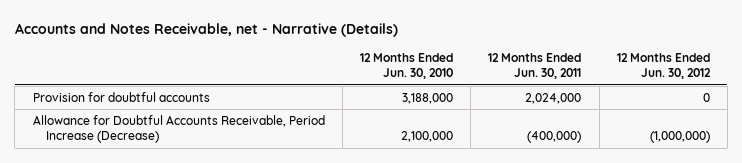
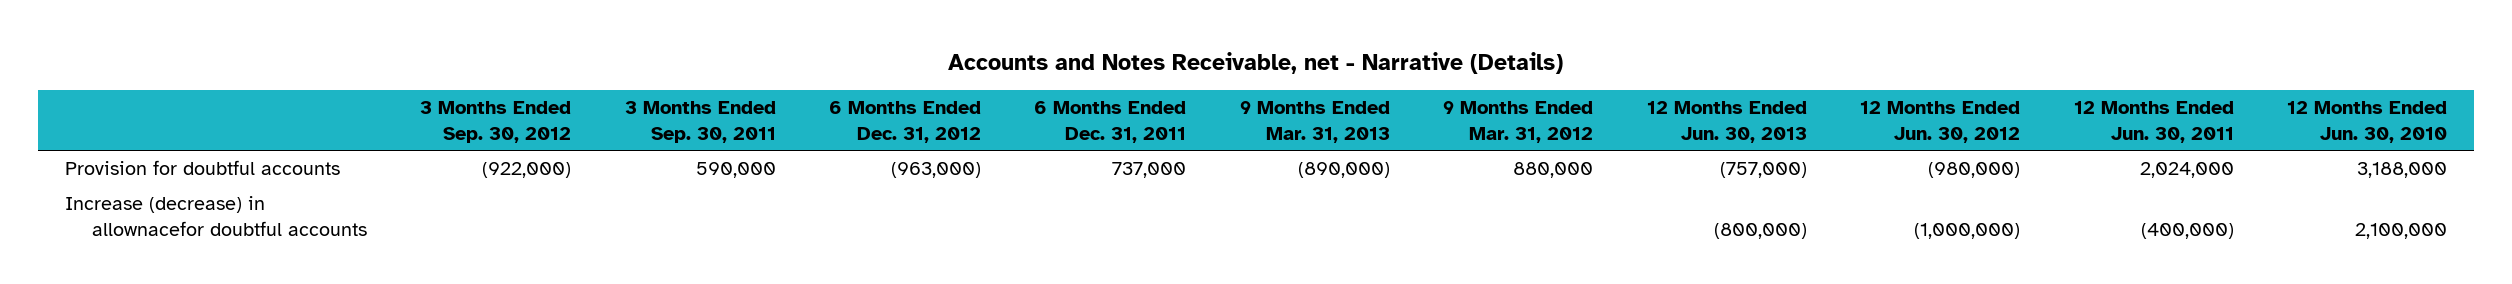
none -> [420,101,572,143] 3 Months Ended Sep. 30, 2012
none -> [624,101,776,143] 3 Months Ended Sep. 30, 2011
none -> [828,101,981,143] 6 Months Ended Dec. 31, 2012
none -> [1034,101,1187,143] 6 Months Ended Dec. 31, 2011
none -> [1239,101,1390,143] 9 Months Ended Mar. 31, 2013
none -> [1443,101,1594,143] 9 Months Ended Mar. 31, 2012
none -> [1646,101,1807,143] 12 Months Ended Jun. 30, 2013
[702,93,710,103] 0 -> [1928,162,2021,179] (980,000)
[32,115,325,144] Allowance for Doubtful Accounts Receivable, Period Increase (Decrease) -> [65,196,367,236] Increase (decrease) in allownacefor doubtful accounts

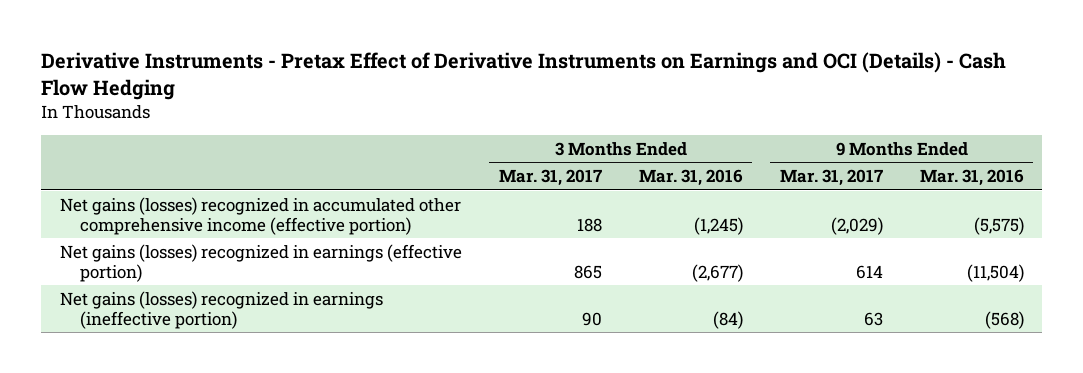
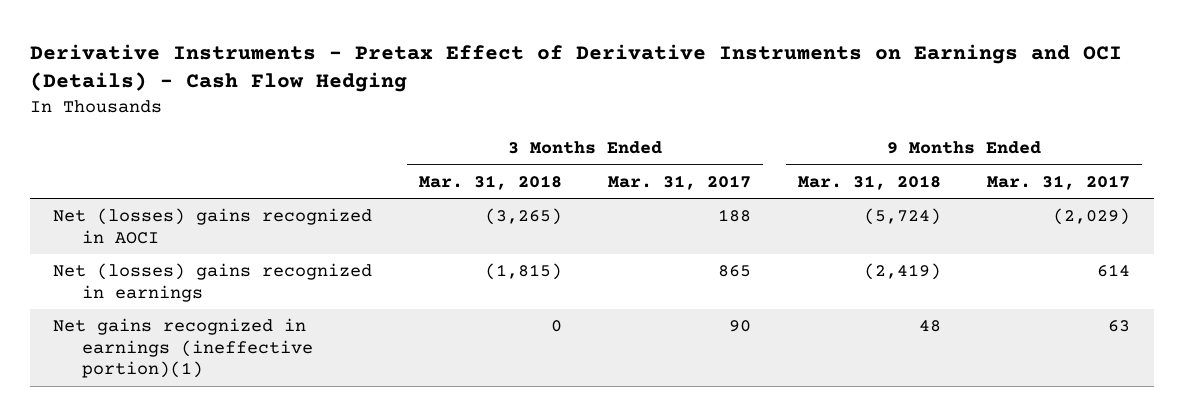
[638,169,743,187] Mar. 31, 2016 -> none
[919,169,1024,187] Mar. 31, 2016 -> none
none -> [418,174,562,190] Mar. 31, 2018
none -> [797,174,941,190] Mar. 31, 2018
[59,196,461,235] Net gains (losses) recognized in accumulated other comprehensive income (effective portion) -> [53,208,373,244] Net (losses) gains recognized in AOCI
[59,243,462,282] Net gains (losses) recognized in earnings (effective portion) -> [53,263,373,302] Net (losses) gains recognized in earnings
[59,290,383,329] Net gains (losses) recognized in earnings (ineffective portion) -> [53,318,314,379] Net gains recognized in earnings (ineffective portion)(1)

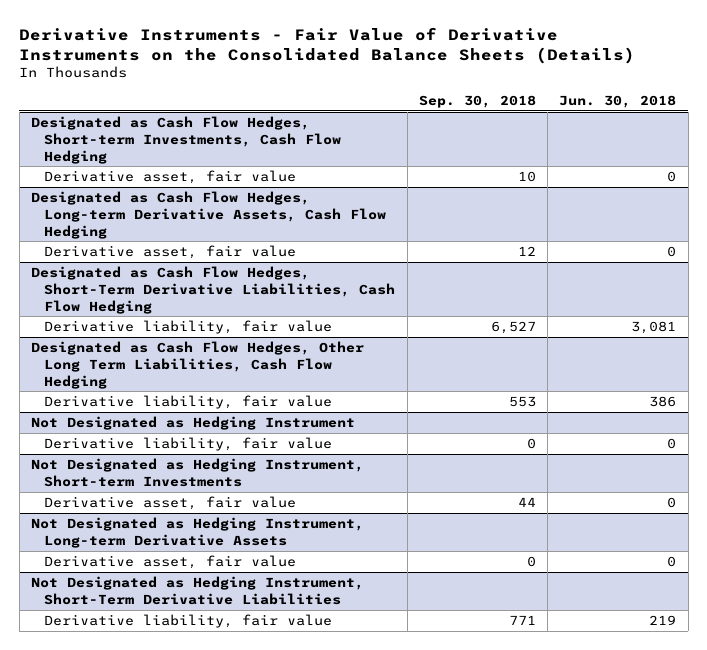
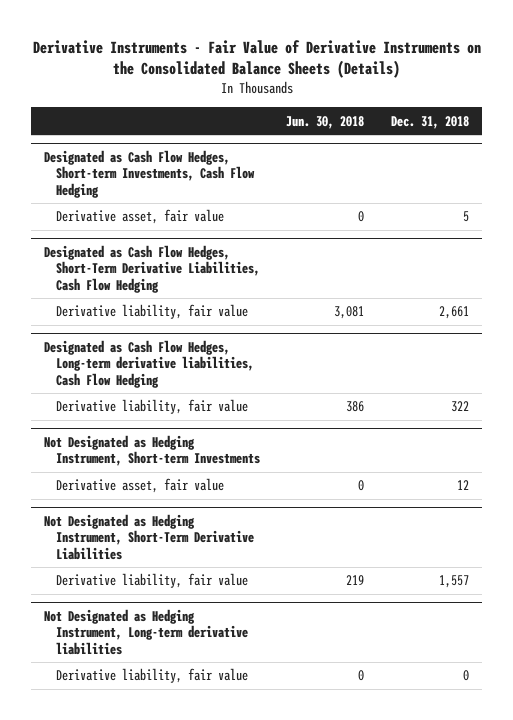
[418,95,536,109] Sep. 30, 2018 -> none
none -> [390,115,469,129] Dec. 31, 2018
[31,190,387,239] Designated as Cash Flow Hedges, Long-term Derivative Assets, Cash Flow Hedging -> none
[44,244,297,259] Derivative asset, fair value -> none
[31,340,365,389] Designated as Cash Flow Hedges, Other Long Term Liabilities, Cash Flow Hedging -> [44,339,255,388] Designated as Cash Flow Hedges, Long-term derivative liabilities, Cash Flow Hedging
[31,415,356,430] Not Designated as Hedging Instrument -> none
[44,436,333,451] Derivative liability, fair value -> none
[31,516,365,548] Not Designated as Hedging Instrument, Long-term Derivative Assets -> none
[44,554,297,569] Derivative asset, fair value -> none
none -> [44,608,249,655] Not Designated as Hedging Instrument, Long-term derivative liabilities
none -> [56,668,249,684] Derivative liability, fair value

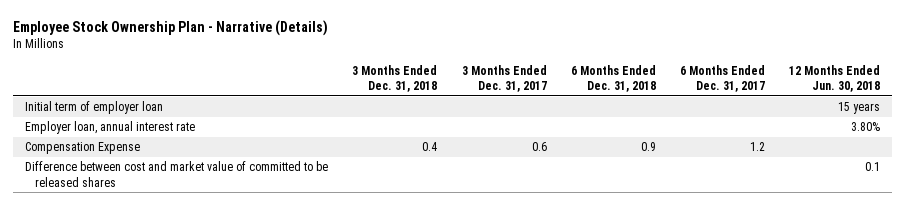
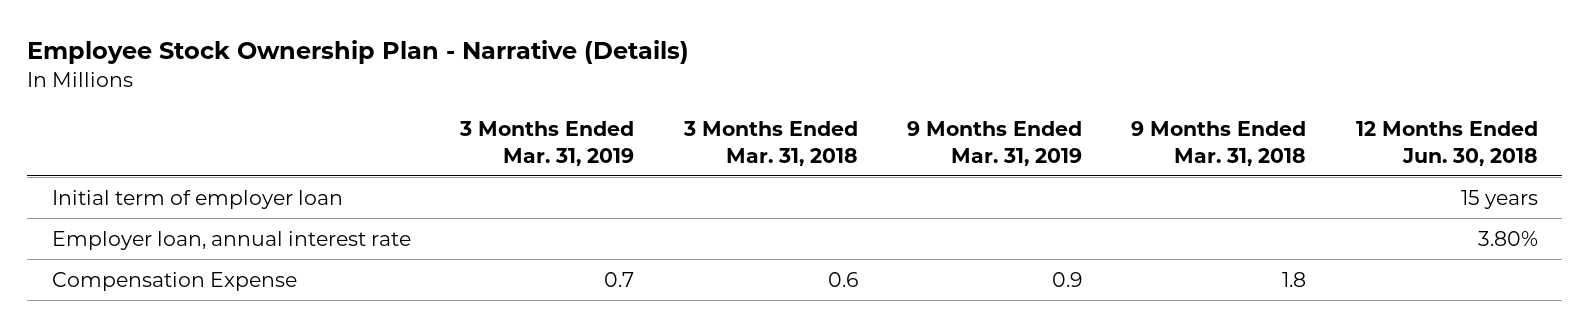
[352,64,438,93] 3 Months Ended Dec. 31, 2018 -> none
[461,64,547,93] 3 Months Ended Dec. 31, 2017 -> none
[570,64,656,93] 6 Months Ended Dec. 31, 2018 -> none
[679,64,765,93] 6 Months Ended Dec. 31, 2017 -> none
none -> [459,120,635,166] 3 Months Ended Mar. 31, 2019
none -> [682,120,858,166] 3 Months Ended Mar. 31, 2018
none -> [907,120,1083,166] 9 Months Ended Mar. 31, 2019
none -> [1131,120,1307,166] 9 Months Ended Mar. 31, 2018
[25,161,329,187] Difference between cost and market value of committed to be released shares -> none

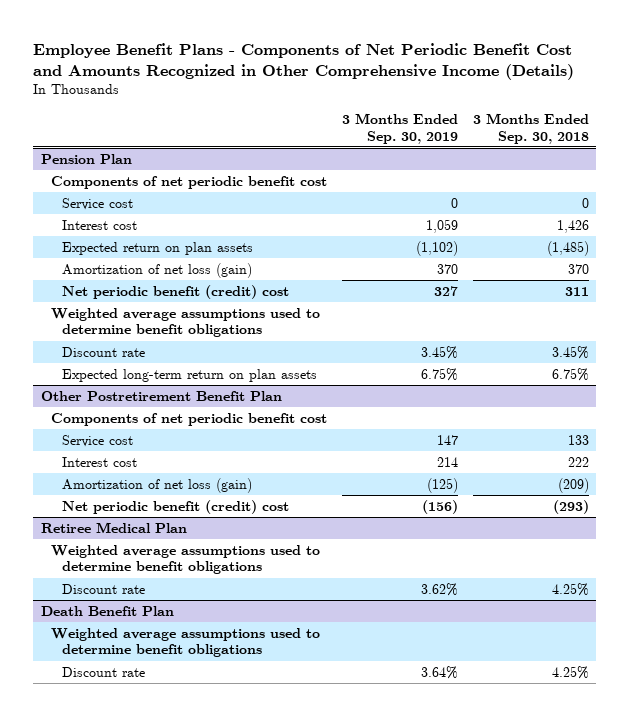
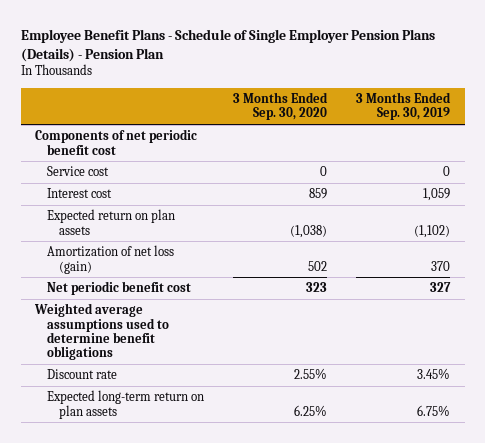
[33,42,575,80] Employee Benefit Plans - Components of Net Periodic Benefit Cost and Amounts Recognized in Other Comprehensive Income (Details) -> [20,28,435,62] Employee Benefit Plans - Schedule of Single Employer Pension Plans (Details) - Pension Plan
[472,112,589,144] 3 Months Ended Sep. 30, 2018 -> none
none -> [232,91,328,121] 3 Months Ended Sep. 30, 2020
[40,153,132,164] Pension Plan -> none
[62,284,290,299] Net periodic benefit (credit) cost -> [46,281,191,296] Net periodic benefit cost
[40,390,282,401] Other Postretirement Benefit Plan -> none
[51,412,328,426] Components of net periodic benefit cost -> none
[62,434,134,447] Service cost -> none
[62,456,138,467] Interest cost -> none
[62,477,253,493] Amortization of net loss (gain) -> none
[62,499,290,514] Net periodic benefit (credit) cost -> none
[40,521,187,533] Retiree Medical Plan -> none
[51,544,321,575] Weighted average assumptions used to determine benefit obligations -> none
[62,583,146,594] Discount rate -> none
[40,605,174,616] Death Benefit Plan -> none
[51,627,321,658] Weighted average assumptions used to determine benefit obligations -> none
[62,666,146,677] Discount rate -> none

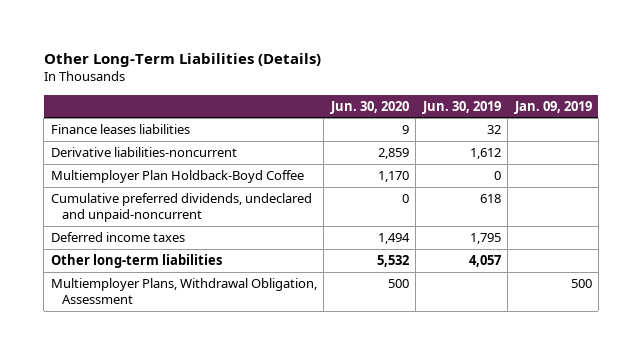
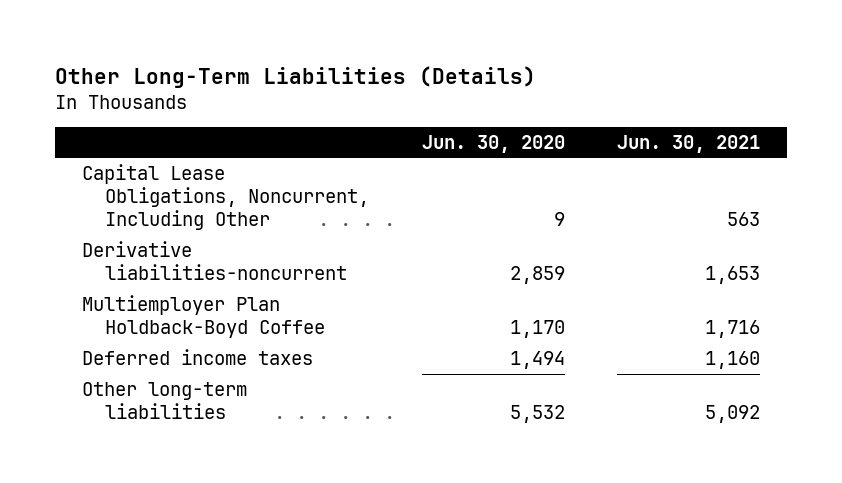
[421,100,501,114] Jun. 30, 2019 -> none
[513,100,592,114] Jan. 09, 2019 -> none
none -> [617,134,761,153] Jun. 30, 2021
[50,124,190,135] Finance leases liabilities -> [81,163,370,231] Capital Lease Obligations, Noncurrent, Including Other
[50,193,312,223] Cumulative preferred dividends, undeclared and unpaid-noncurrent -> none
[50,278,317,305] Multiemployer Plans, Withdrawal Obligation, Assessment -> none

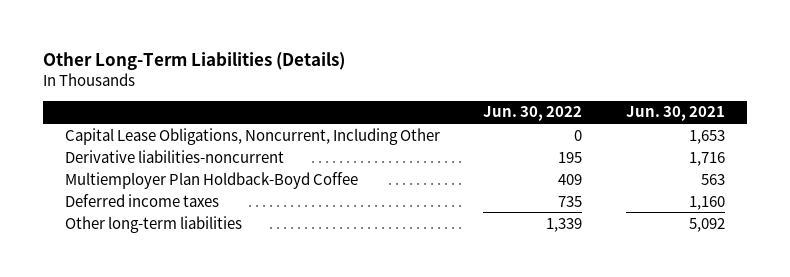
[421,134,565,153] Jun. 30, 2020 -> none
none -> [483,106,583,122] Jun. 30, 2022
[727,212,761,227] 563 -> [688,129,725,144] 1,653
[705,266,761,285] 1,653 -> [688,151,725,166] 1,716
[705,320,761,339] 1,716 -> [700,173,725,185] 563

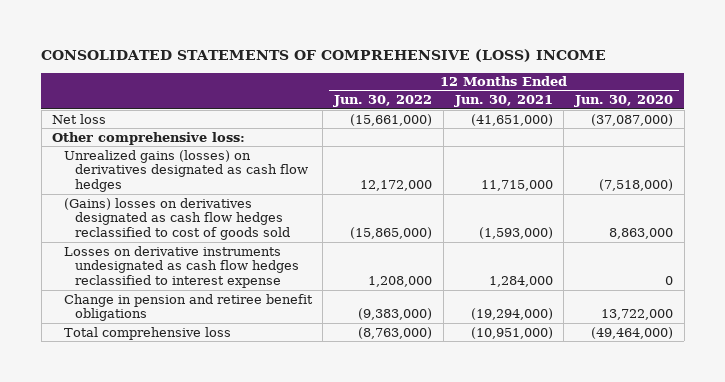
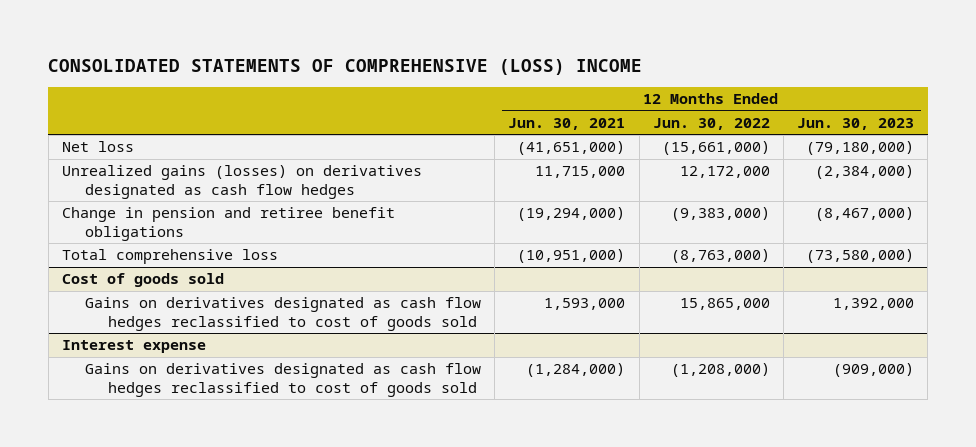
[573,95,673,108] Jun. 30, 2020 -> none
none -> [796,117,914,130] Jun. 30, 2023
[52,131,246,145] Other comprehensive loss: -> none
[63,197,291,240] (Gains) losses on derivatives designated as cash flow hedges reclassified to cost of goods sold -> none
[63,245,300,288] Losses on derivative instruments undesignated as cash flow hedges reclassified to interest expense -> none
none -> [62,273,225,288] Cost of goods sold
none -> [85,297,482,331] Gains on derivatives designated as cash flow hedges reclassified to cost of goods sold
none -> [62,340,207,354] Interest expense
none -> [85,363,482,397] Gains on derivatives designated as cash flow hedges reclassified to cost of goods sold

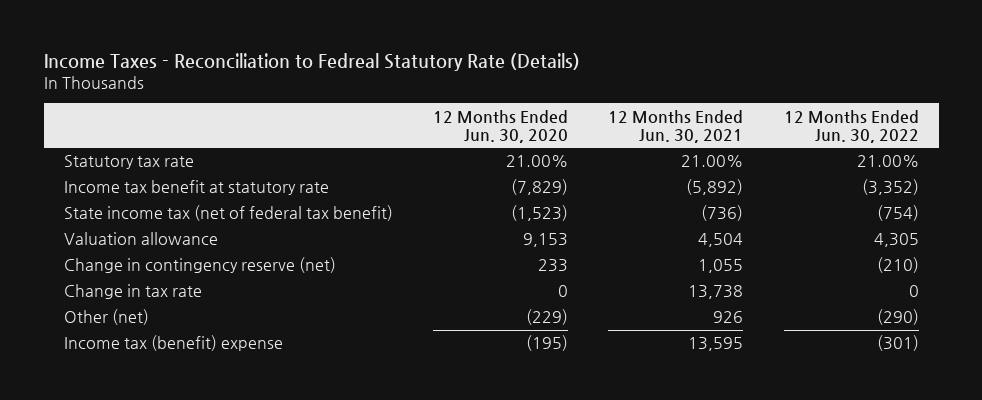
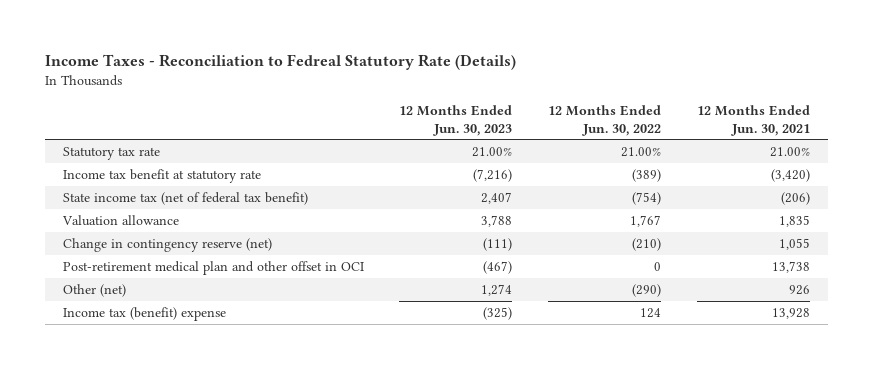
[433,109,569,143] 12 Months Ended Jun. 30, 2020 -> none
none -> [399,104,513,136] 12 Months Ended Jun. 30, 2023
[686,179,744,196] (5,892) -> [771,168,811,182] (3,420)
[861,179,919,196] (3,352) -> [632,168,662,182] (389)
[701,205,744,222] (736) -> [781,191,811,205] (206)
[698,233,744,248] 4,504 -> [779,214,811,227] 1,835
[873,233,919,248] 4,305 -> [630,214,662,227] 1,767
[63,284,202,300] Change in tax rate -> [62,260,364,275] Post-retirement medical plan and other offset in OCI
[688,337,744,352] 13,595 -> [772,307,811,319] 13,928
[876,335,919,352] (301) -> [640,307,662,318] 124

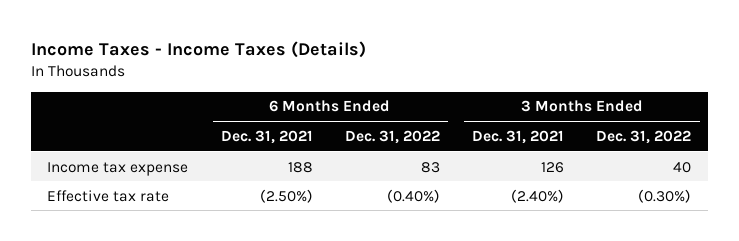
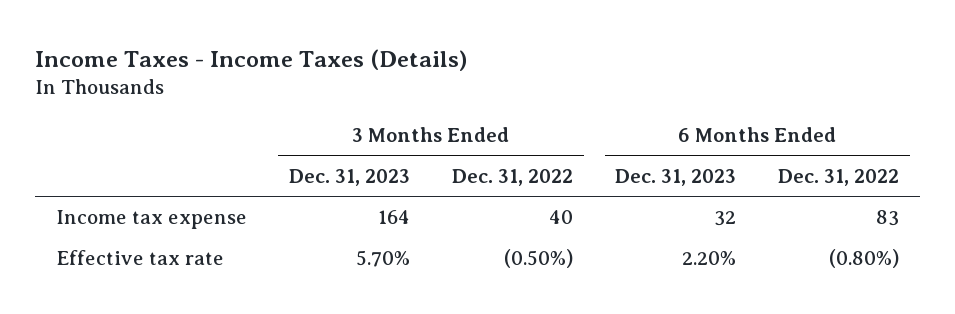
[220,129,313,144] Dec. 31, 2021 -> none
[472,129,565,144] Dec. 31, 2021 -> none
none -> [288,168,410,186] Dec. 31, 2023
none -> [615,168,737,186] Dec. 31, 2023
[386,188,440,203] (0.40%) -> [829,249,900,269] (0.80%)
[638,188,692,203] (0.30%) -> [503,249,573,269] (0.50%)

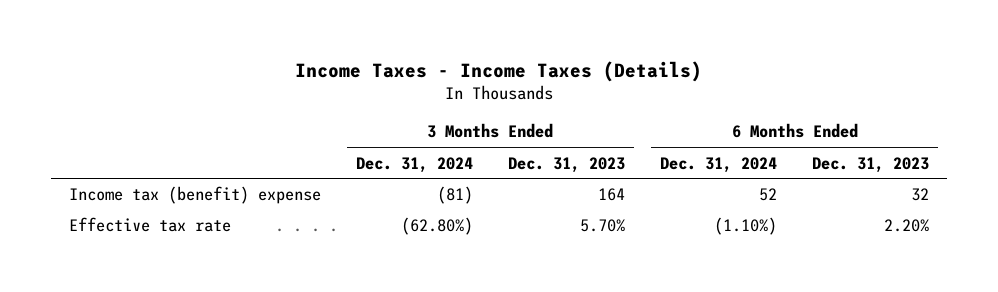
[451,168,573,186] Dec. 31, 2022 -> none
[778,168,900,186] Dec. 31, 2022 -> none
none -> [355,156,473,173] Dec. 31, 2024
none -> [660,156,778,173] Dec. 31, 2024
[55,210,247,230] Income tax expense -> [68,186,321,205] Income tax (benefit) expense

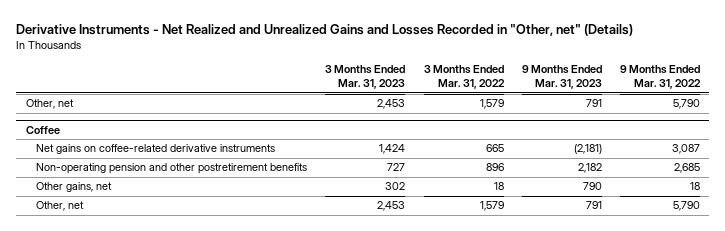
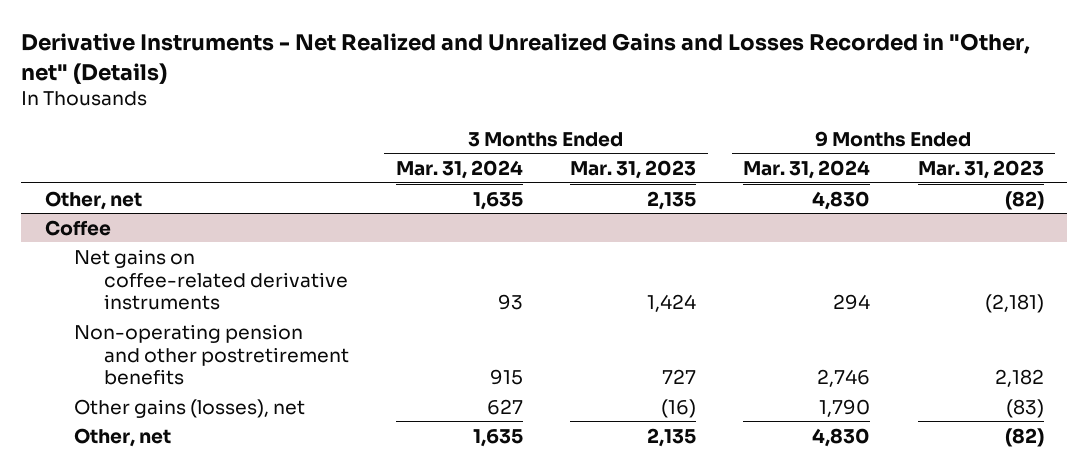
[423,65,505,90] 3 Months Ended Mar. 31, 2022 -> none
[619,65,701,90] 9 Months Ended Mar. 31, 2022 -> none
none -> [396,160,524,180] Mar. 31, 2024
none -> [743,160,871,180] Mar. 31, 2024
[377,99,406,110] 2,453 -> [647,190,697,210] 2,135
[585,99,602,108] 791 -> [1004,190,1044,210] (82)
[36,182,113,193] Other gains, net -> [74,398,306,418] Other gains (losses), net
[385,182,406,191] 302 -> [661,398,697,418] (16)
[582,182,602,191] 790 -> [1005,398,1044,418] (83)
[377,201,406,212] 2,453 -> [647,427,697,447] 2,135
[585,201,602,210] 791 -> [1004,427,1044,447] (82)

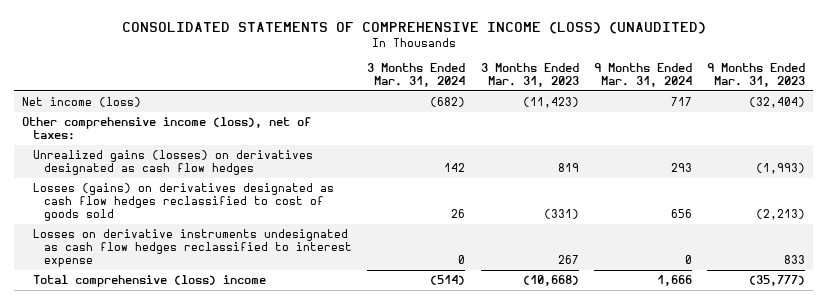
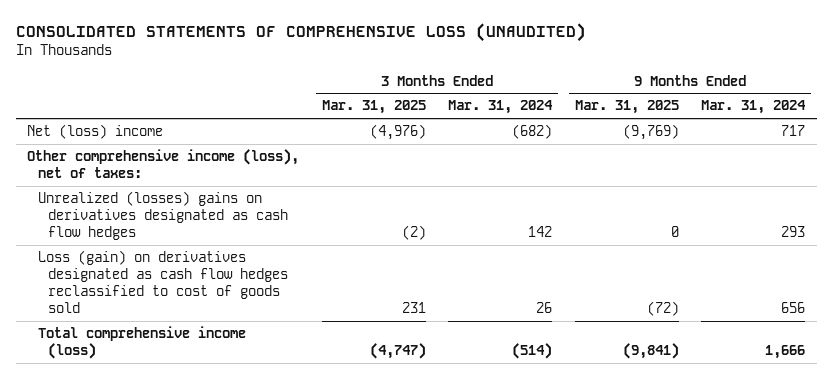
[121,21,706,34] CONSOLIDATED STATEMENTS OF COMPREHENSIVE INCOME (LOSS) (UNAUDITED) -> [15,22,586,42] CONSOLIDATED STATEMENTS OF COMPREHENSIVE LOSS (UNAUDITED)
[480,62,579,87] 3 Months Ended Mar. 31, 2023 -> none
[707,62,806,87] 9 Months Ended Mar. 31, 2023 -> none
none -> [321,100,426,115] Mar. 31, 2025
none -> [574,100,679,115] Mar. 31, 2025
[22,97,142,108] Net income (loss) -> [27,124,164,140] Net (loss) income
[33,229,352,268] Losses on derivative instruments undesignated as cash flow hedges reclassified to interest expense -> none
[33,150,314,176] Unrealized gains (losses) on derivatives designated as cash flow hedges -> [37,191,289,241] Unrealized (losses) gains on derivatives designated as cash flow hedges
[33,183,335,222] Losses (gains) on derivatives designated as cash flow hedges reclassified to cost of goods sold -> [37,250,289,314] Loss (gain) on derivatives designated as cash flow hedges reclassified to cost of goods sold
[33,275,267,288] Total comprehensive (loss) income -> [37,326,246,360] Total comprehensive income (loss)

